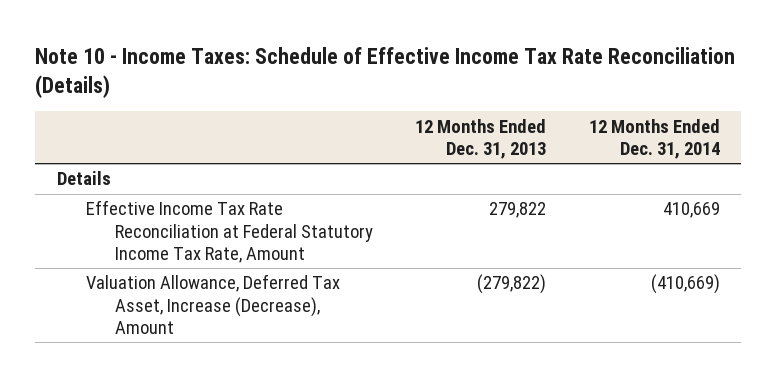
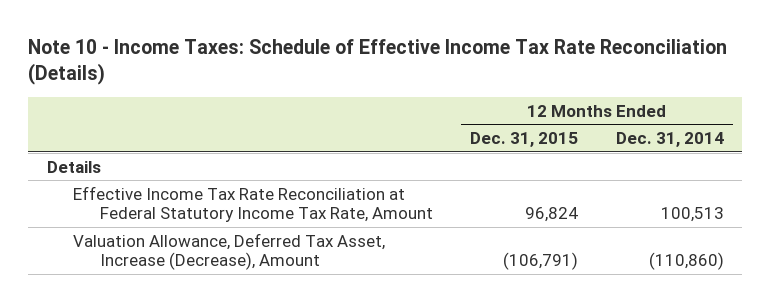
[415,118,547,160] 12 Months Ended Dec. 31, 2013 -> none
none -> [470,132,579,148] Dec. 31, 2015
[662,202,720,219] 410,669 -> [660,207,724,223] 100,513
[650,274,720,295] (410,669) -> [648,252,724,271] (110,860)

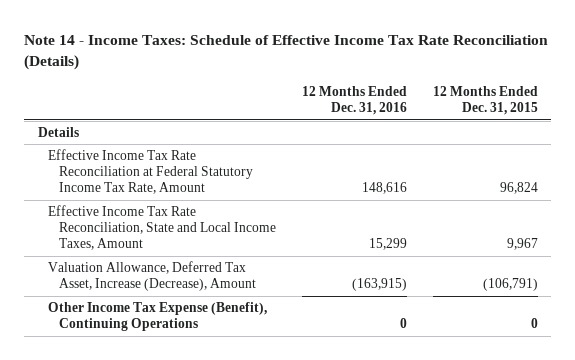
[28,39,728,86] Note 10 - Income Taxes: Schedule of Effective Income Tax Rate Reconciliation (Details) -> [24,35,549,71] Note 14 - Income Taxes: Schedule of Effective Income Tax Rate Reconciliation (Details)
[615,132,724,148] Dec. 31, 2014 -> none
none -> [301,86,407,116] 12 Months Ended Dec. 31, 2016
none -> [48,205,276,251] Effective Income Tax Rate Reconciliation, State and Local Income Taxes, Amount
none -> [48,302,268,332] Other Income Tax Expense (Benefit), Continuing Operations

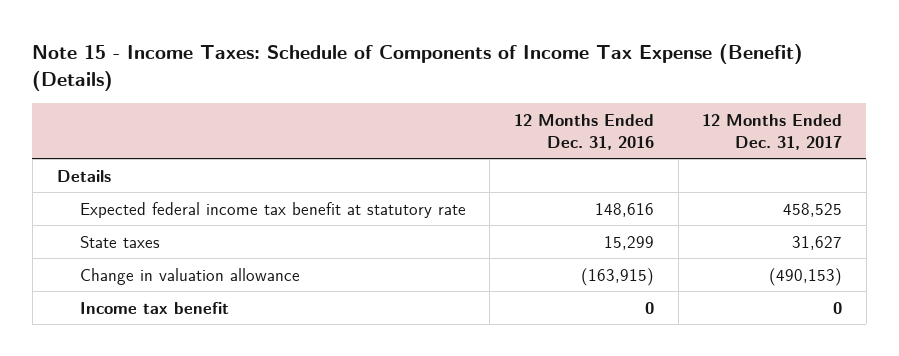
[24,35,549,71] Note 14 - Income Taxes: Schedule of Effective Income Tax Rate Reconciliation (Details) -> [32,44,804,91] Note 15 - Income Taxes: Schedule of Components of Income Tax Expense (Benefit) (Details)
[432,86,538,116] 12 Months Ended Dec. 31, 2015 -> none
none -> [702,113,843,150] 12 Months Ended Dec. 31, 2017
[48,302,268,332] Other Income Tax Expense (Benefit), Continuing Operations -> none
[48,149,253,195] Effective Income Tax Rate Reconciliation at Federal Statutory Income Tax Rate, Amount -> [79,201,466,218] Expected federal income tax benefit at statutory rate
[48,205,276,251] Effective Income Tax Rate Reconciliation, State and Local Income Taxes, Amount -> [79,235,160,248] State taxes
[48,261,256,292] Valuation Allowance, Deferred Tax Asset, Increase (Decrease), Amount -> [79,267,300,285] Change in valuation allowance
none -> [79,301,229,314] Income tax benefit

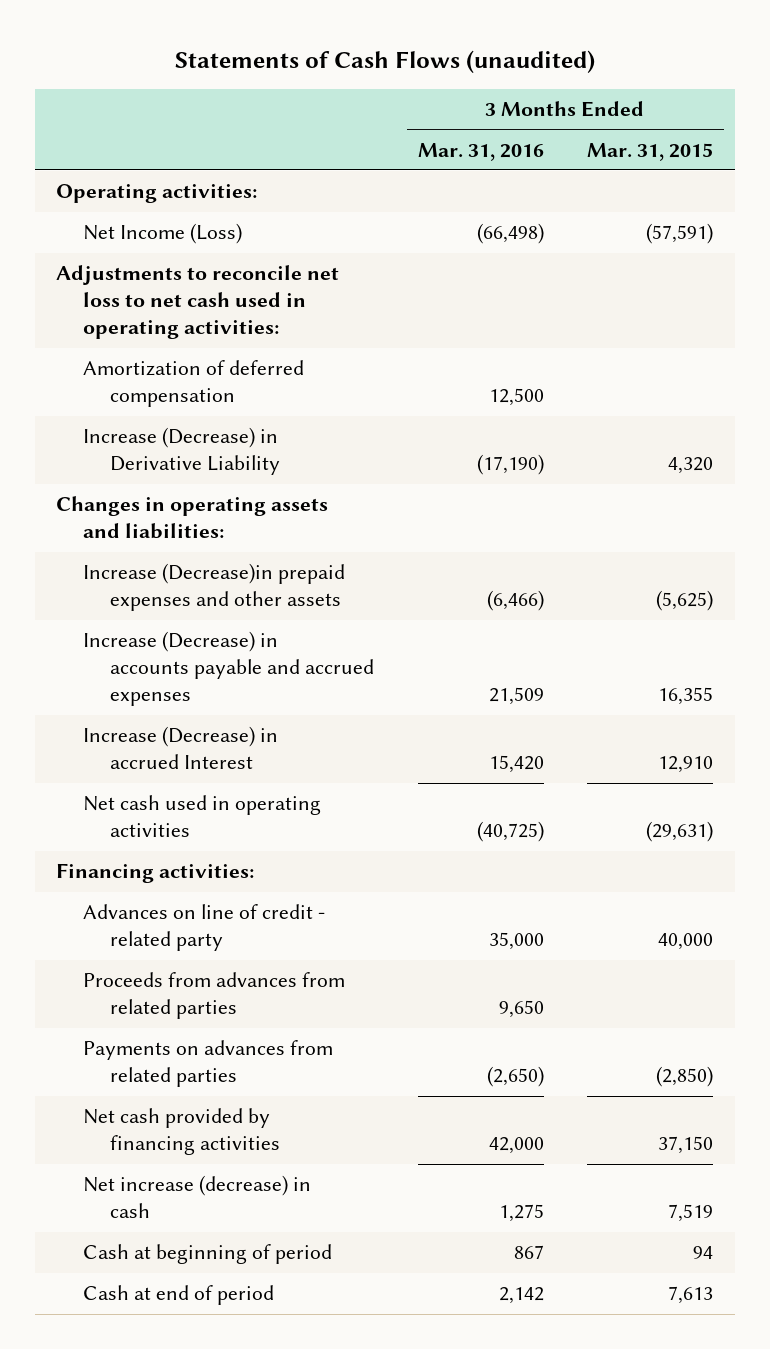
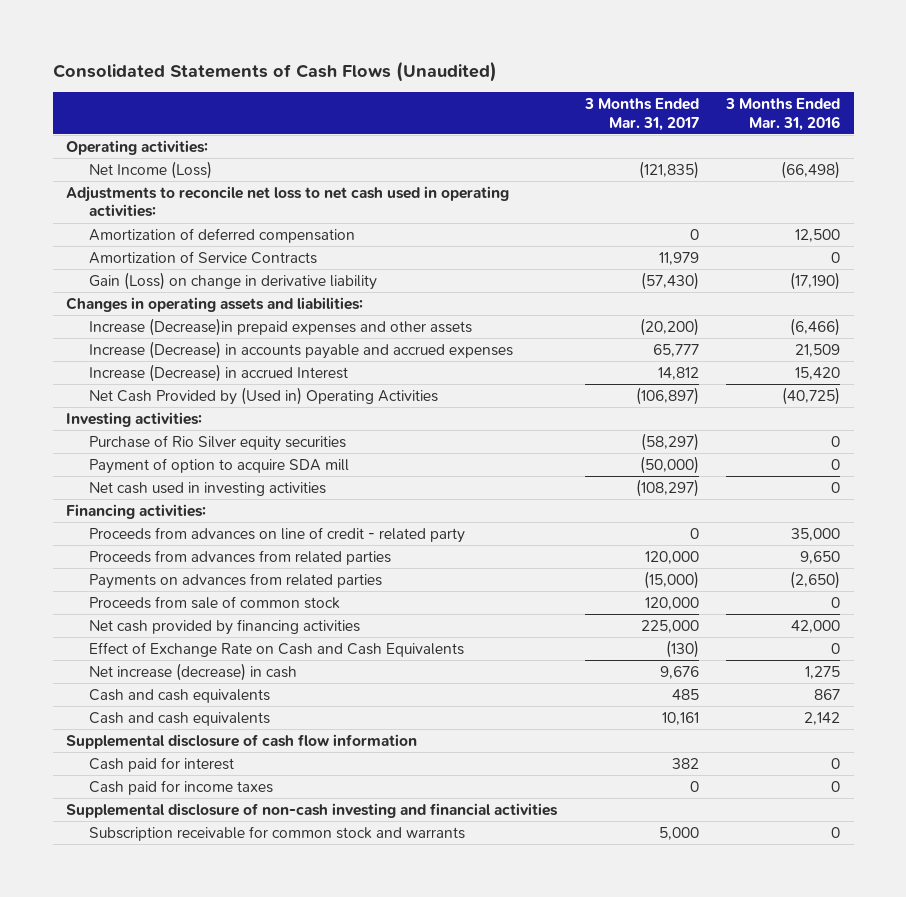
[174,49,595,73] Statements of Cash Flows (unaudited) -> [52,60,497,82] Consolidated Statements of Cash Flows (Unaudited)
[587,142,714,161] Mar. 31, 2015 -> none
none -> [583,98,699,131] 3 Months Ended Mar. 31, 2017
none -> [89,250,318,264] Amortization of Service Contracts
[83,427,281,476] Increase (Decrease) in Derivative Liability -> [89,271,378,290] Gain (Loss) on change in derivative liability
[83,795,322,838] Net cash used in operating activities -> [89,386,439,405] Net Cash Provided by (Used in) Operating Activities
none -> [66,411,203,427] Investing activities:
none -> [89,434,347,451] Purchase of Rio Silver equity securities
none -> [89,457,350,474] Payment of option to acquire SDA mill
none -> [89,481,327,496] Net cash used in investing activities
[83,904,326,952] Advances on line of credit - related party -> [89,526,466,543] Proceeds from advances on line of credit - related party
none -> [89,595,341,609] Proceeds from sale of common stock
none -> [89,641,465,657] Effect of Exchange Rate on Cash and Cash Equivalents
[83,1244,333,1265] Cash at beginning of period -> [89,688,271,703] Cash and cash equivalents
[83,1285,275,1306] Cash at end of period -> [89,711,271,726] Cash and cash equivalents
none -> [66,733,418,749] Supplemental disclosure of cash flow information
none -> [89,756,235,772] Cash paid for interest
none -> [89,779,274,795] Cash paid for income taxes
none -> [66,802,559,818] Supplemental disclosure of non-cash investing and financial activities
none -> [89,825,466,841] Subscription receivable for common stock and warrants

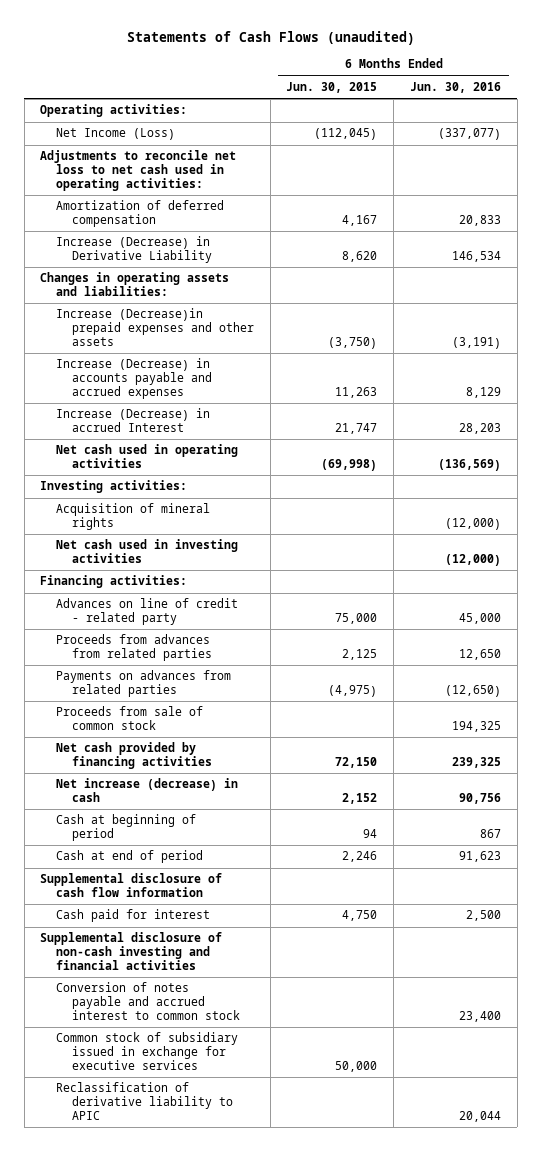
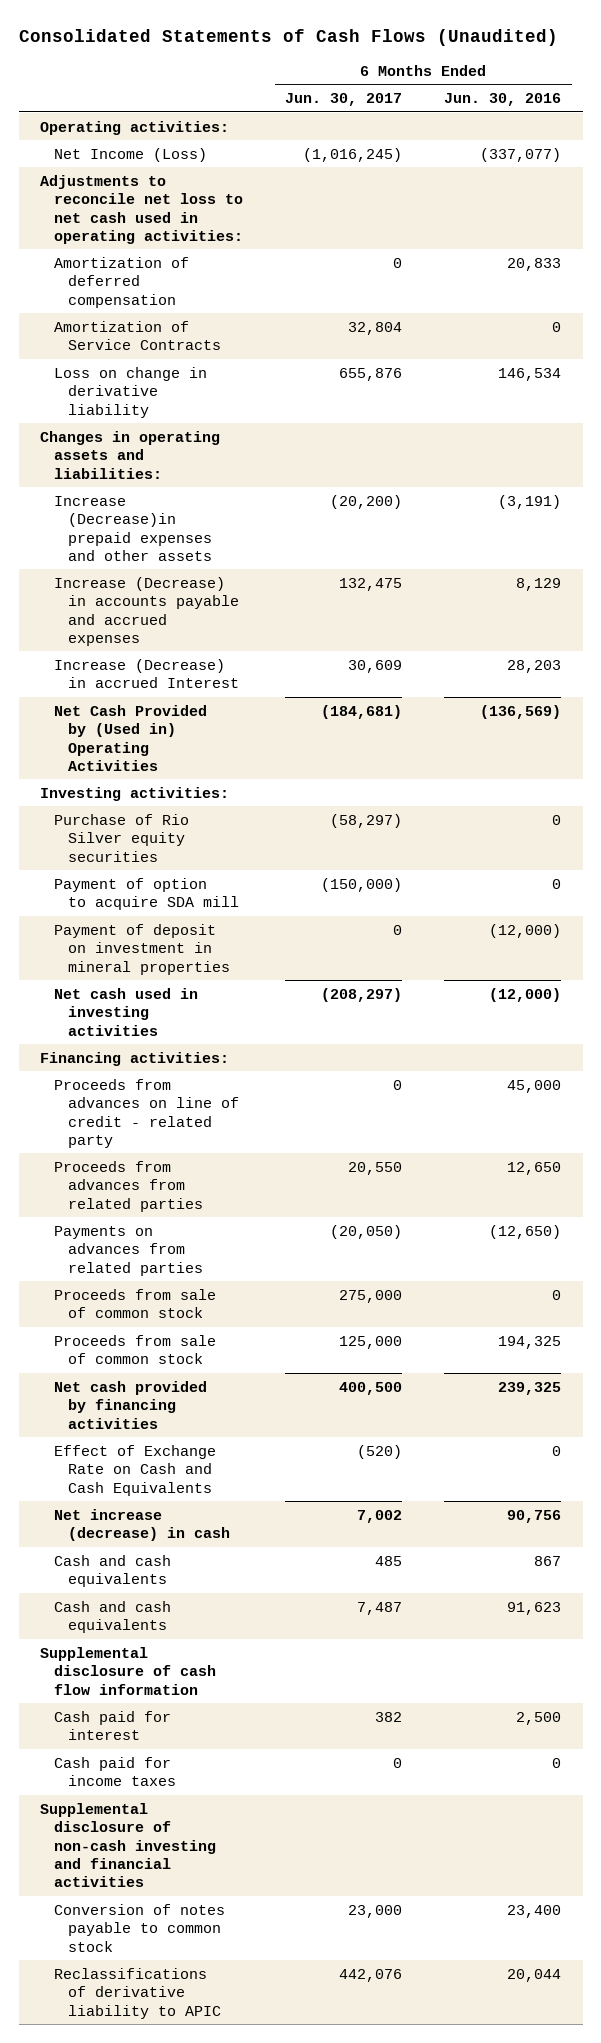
[126,30,415,45] Statements of Cash Flows (unaudited) -> [18,29,558,47] Consolidated Statements of Cash Flows (Unaudited)
[286,81,378,93] Jun. 30, 2015 -> none
none -> [285,93,403,107] Jun. 30, 2017
none -> [53,320,221,351] Amortization of Service Contracts
[56,236,212,264] Increase (Decrease) in Derivative Liability -> [53,366,207,418] Loss on change in derivative liability
[56,444,239,469] Net cash used in operating activities -> [53,704,207,771] Net Cash Provided by (Used in) Operating Activities
[56,503,211,531] Acquisition of mineral rights -> none
none -> [53,813,189,862] Purchase of Rio Silver equity securities
none -> [53,877,239,911] Payment of option to acquire SDA mill
none -> [53,923,230,975] Payment of deposit on investment in mineral properties
[56,598,239,626] Advances on line of credit - related party -> [53,1078,239,1148] Proceeds from advances on line of credit - related party
none -> [53,1288,216,1319] Proceeds from sale of common stock
none -> [53,1444,216,1496] Effect of Exchange Rate on Cash and Cash Equivalents
[56,814,197,842] Cash at beginning of period -> [53,1554,171,1588] Cash and cash equivalents
[56,850,204,864] Cash at end of period -> [53,1600,171,1634] Cash and cash equivalents
none -> [53,1756,176,1787] Cash paid for income taxes
[56,1032,239,1070] Common stock of subsidiary issued in exchange for executive services -> none
[56,982,240,1020] Conversion of notes payable and accrued interest to common stock -> [53,1903,225,1952] Conversion of notes payable to common stock
[56,1082,233,1120] Reclassification of derivative liability to APIC -> [53,1967,221,2019] Reclassifications of derivative liability to APIC

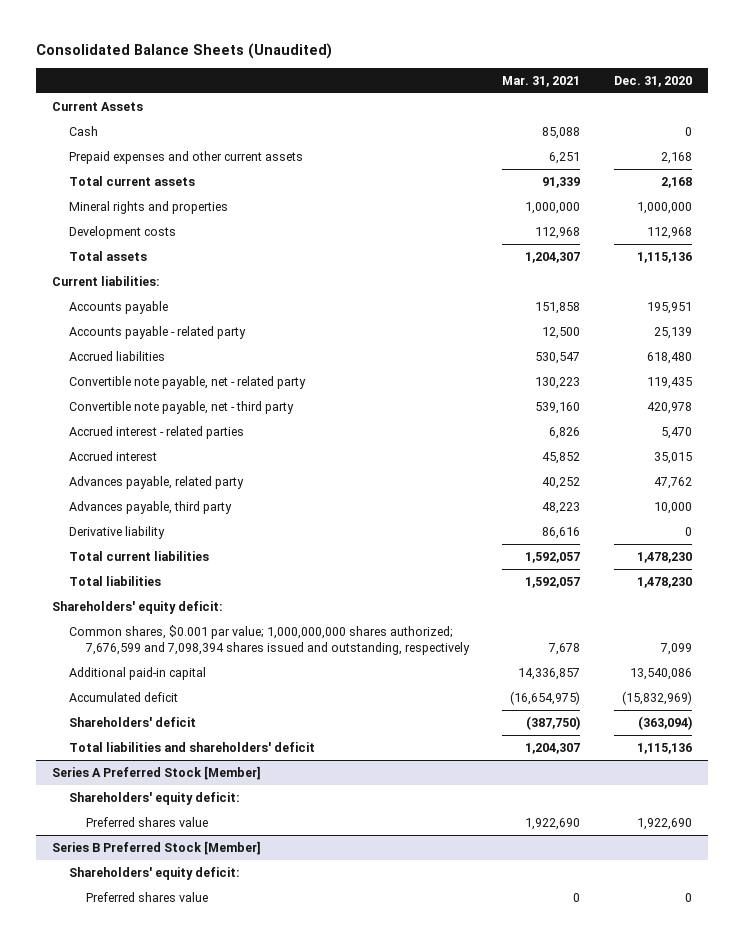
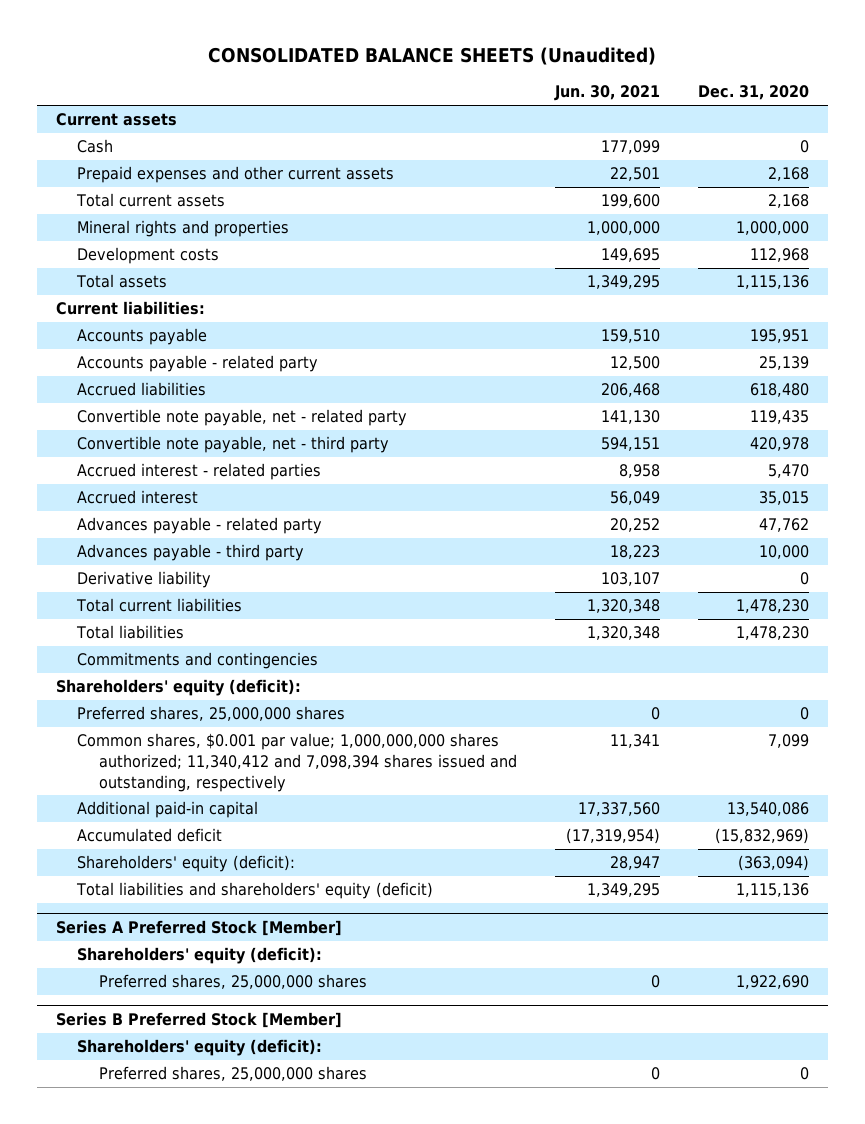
[35,43,332,60] Consolidated Balance Sheets (Unaudited) -> [208,46,657,65] CONSOLIDATED BALANCE SHEETS (Unaudited)
[502,75,581,87] Mar. 31, 2021 -> none
none -> [553,85,660,102] Jun. 30, 2021
[52,101,144,111] Current Assets -> [56,113,178,127] Current assets
[69,475,245,489] Advances payable, related party -> [77,517,323,535] Advances payable - related party
[69,500,233,514] Advances payable, third party -> [77,544,305,562] Advances payable - third party
none -> [77,652,319,670] Commitments and contingencies
[52,600,224,614] Shareholders' equity deficit: -> [56,679,302,697] Shareholders' equity (deficit):
none -> [77,706,346,722] Preferred shares, 25,000,000 shares
[69,624,470,655] Common shares, $0.001 par value; 1,000,000,000 shares authorized; 7,676,599 and 7,098,394 shares issued and outstanding, respectively -> [77,733,517,792] Common shares, $0.001 par value; 1,000,000,000 shares authorized; 11,340,412 and 7,098,394 shares issued and outstanding, respectively
[69,716,197,727] Shareholders' deficit -> [77,855,296,873] Shareholders' equity (deficit):
[69,741,316,752] Total liabilities and shareholders' deficit -> [76,882,434,900] Total liabilities and shareholders' equity (deficit)
[69,791,241,805] Shareholders' equity deficit: -> [77,947,323,965] Shareholders' equity (deficit):
[85,816,208,827] Preferred shares value -> [98,974,367,990] Preferred shares, 25,000,000 shares
[69,866,241,880] Shareholders' equity deficit: -> [77,1039,323,1057] Shareholders' equity (deficit):
[85,891,208,902] Preferred shares value -> [98,1066,367,1082] Preferred shares, 25,000,000 shares

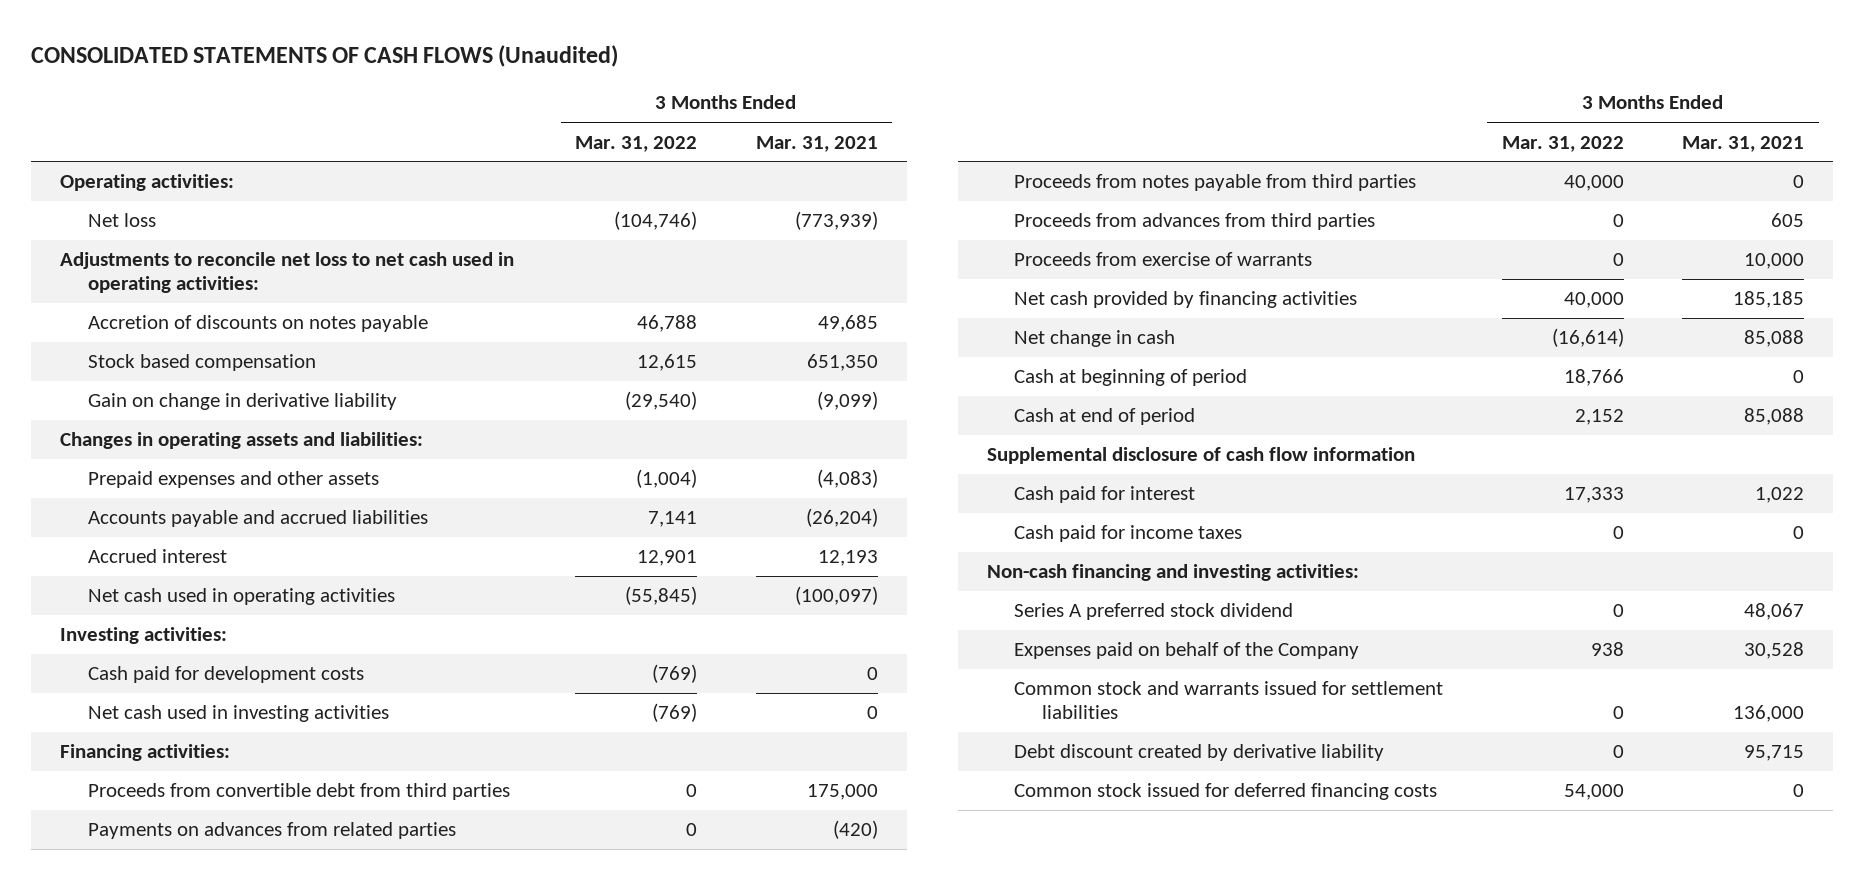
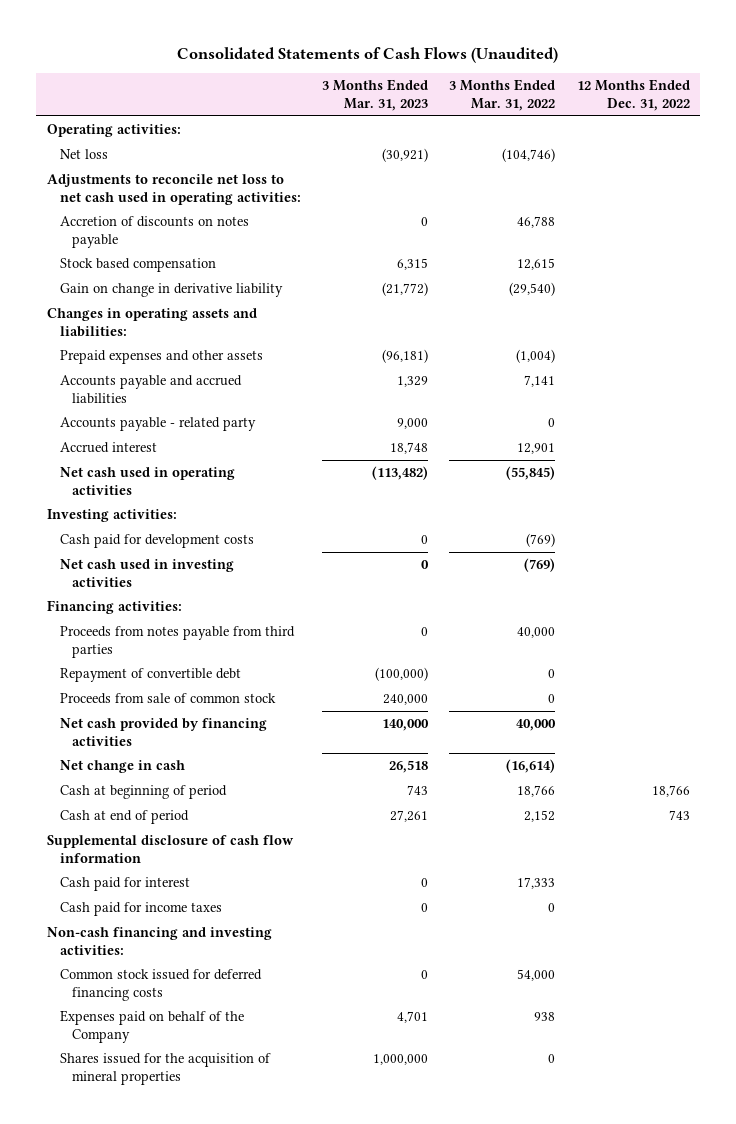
[31,44,619,67] CONSOLIDATED STATEMENTS OF CASH FLOWS (Unaudited) -> [177,46,559,63] Consolidated Statements of Cash Flows (Unaudited)
[755,135,878,152] Mar. 31, 2021 -> none
none -> [321,79,428,111] 3 Months Ended Mar. 31, 2023
none -> [576,79,690,111] 12 Months Ended Dec. 31, 2022
none -> [59,417,256,432] Accounts payable - related party
[88,783,511,801] Proceeds from convertible debt from third parties -> none
[88,822,457,840] Payments on advances from related parties -> none
[1014,213,1376,231] Proceeds from advances from third parties -> none
[1014,252,1313,267] Proceeds from exercise of warrants -> none
none -> [59,668,241,683] Repayment of convertible debt
none -> [59,693,276,705] Proceeds from sale of common stock
[1014,603,1294,621] Series A preferred stock dividend -> none
[1014,681,1444,720] Common stock and warrants issued for settlement liabilities -> none
[1014,744,1385,762] Debt discount created by derivative liability -> none
[1014,642,1360,660] Expenses paid on behalf of the Company -> [59,1010,244,1043] Expenses paid on behalf of the Company
none -> [59,1053,271,1085] Shares issued for the acquisition of mineral properties

